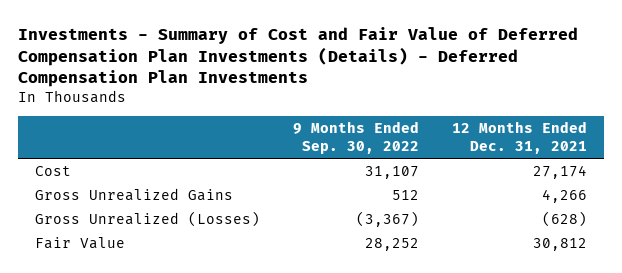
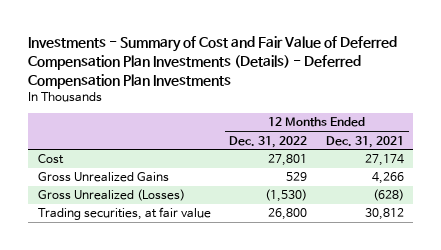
[292,121,419,154] 9 Months Ended Sep. 30, 2022 -> none
none -> [229,135,308,148] Dec. 31, 2022
[34,237,125,250] Fair Value -> [37,207,211,221] Trading securities, at fair value

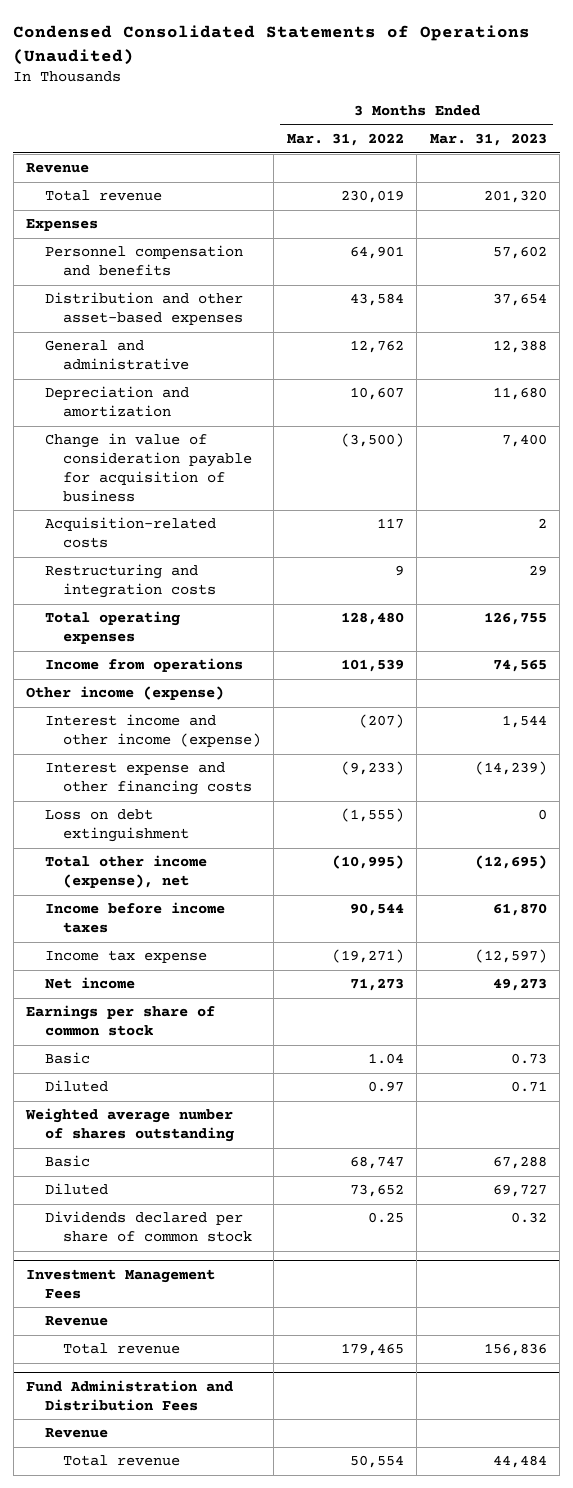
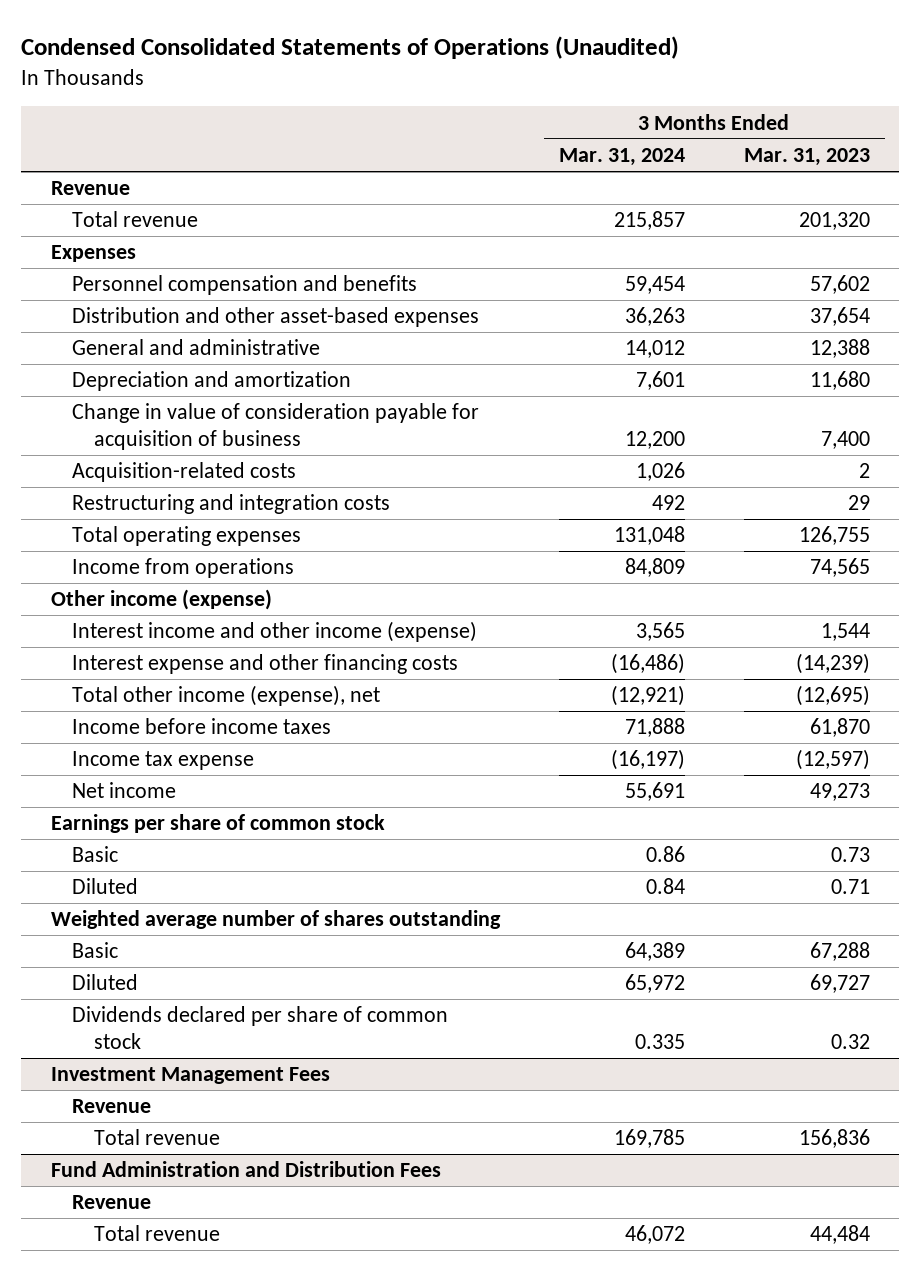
[286,133,404,147] Mar. 31, 2022 -> none
none -> [558,148,685,167] Mar. 31, 2024
[44,809,189,843] Loss on debt extinguishment -> none

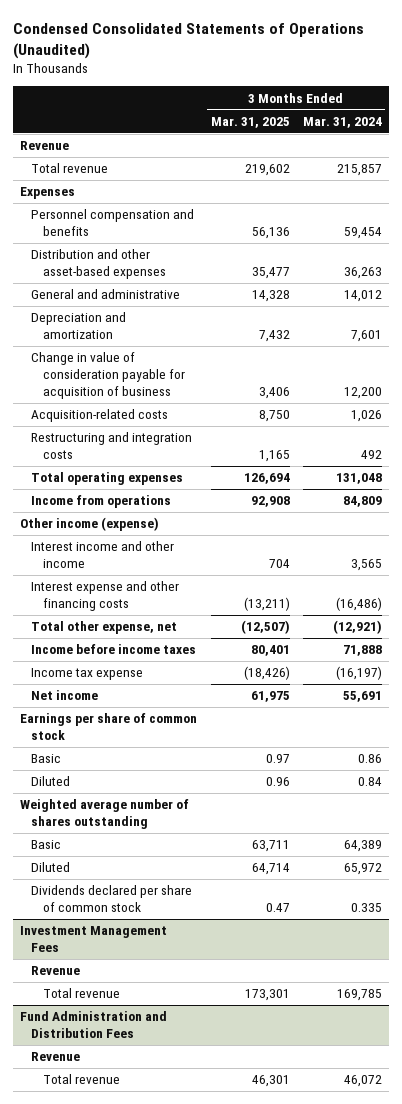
[743,148,870,167] Mar. 31, 2023 -> none
none -> [210,116,290,128] Mar. 31, 2025
[72,621,478,643] Interest income and other income (expense) -> [31,541,175,569] Interest income and other income
[72,685,381,707] Total other income (expense), net -> [31,621,178,635] Total other expense, net

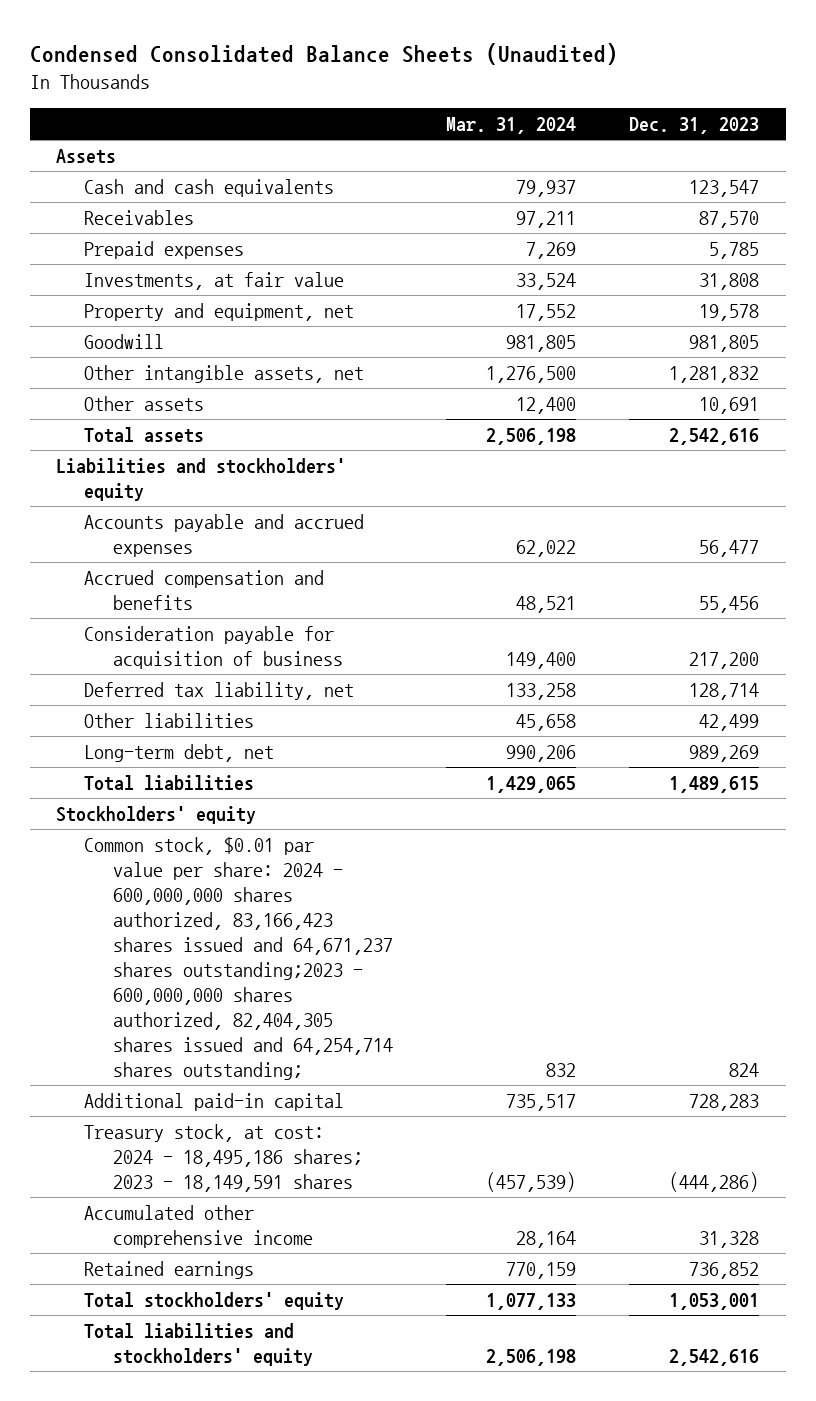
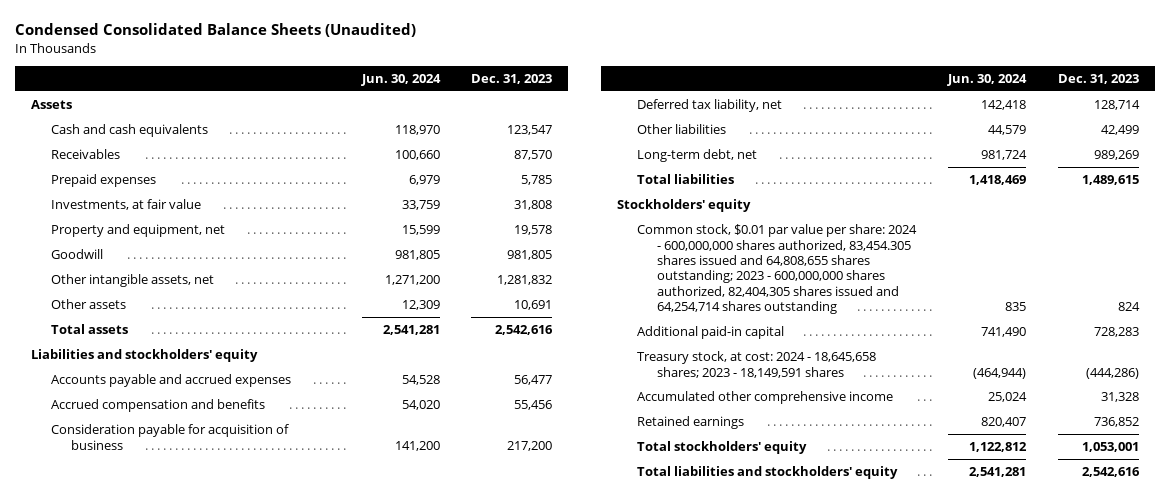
[445,117,576,135] Mar. 31, 2024 -> none
none -> [360,74,441,87] Jun. 30, 2024
[84,836,393,1080] Common stock, $0.01 par value per share: 2024 - 600,000,000 shares authorized, 83,166,423 shares issued and 64,671,237 shares outstanding;2023 - 600,000,000 shares authorized, 82,404,305 shares issued and 64,254,714 shares outstanding; -> [636,224,917,315] Common stock, $0.01 par value per share: 2024 - 600,000,000 shares authorized, 83,454.305 shares issued and 64,808,655 shares outstanding; 2023 - 600,000,000 shares authorized, 82,404,305 shares issued and 64,254,714 shares outstanding
[84,1123,363,1192] Treasury stock, at cost: 2024 - 18,495,186 shares; 2023 - 18,149,591 shares -> [636,351,876,378] Treasury stock, at cost: 2024 - 18,645,658 shares; 2023 - 18,149,591 shares

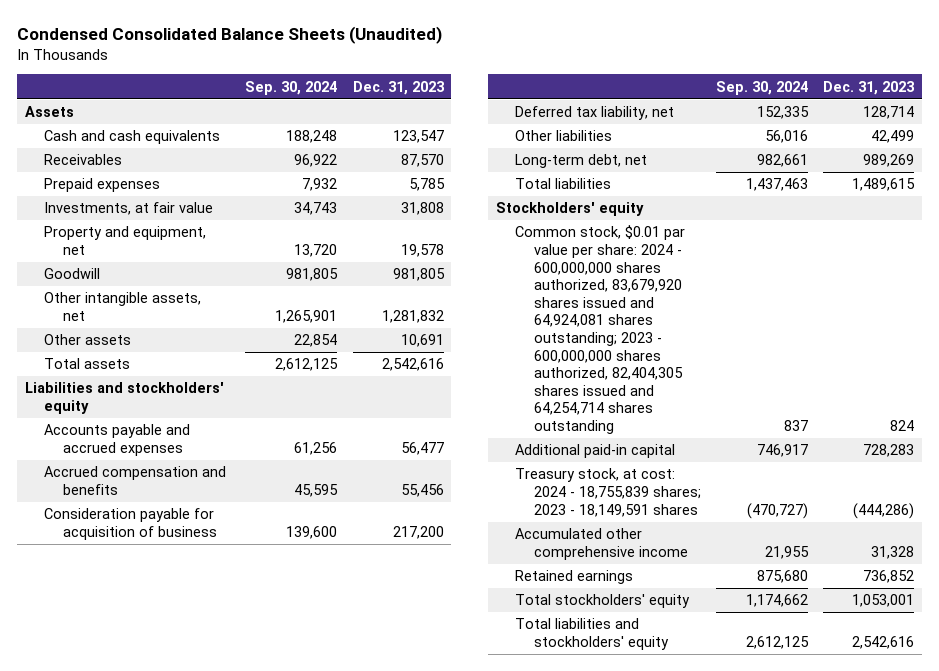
[360,74,441,87] Jun. 30, 2024 -> none
none -> [245,80,338,95] Sep. 30, 2024
[636,224,917,315] Common stock, $0.01 par value per share: 2024 - 600,000,000 shares authorized, 83,454.305 shares issued and 64,808,655 shares outstanding; 2023 - 600,000,000 shares authorized, 82,404,305 shares issued and 64,254,714 shares outstanding -> [514,225,685,434] Common stock, $0.01 par value per share: 2024 - 600,000,000 shares authorized, 83,679,920 shares issued and 64,924,081 shares outstanding; 2023 - 600,000,000 shares authorized, 82,404,305 shares issued and 64,254,714 shares outstanding
[636,351,876,378] Treasury stock, at cost: 2024 - 18,645,658 shares; 2023 - 18,149,591 shares -> [514,468,701,517] Treasury stock, at cost: 2024 - 18,755,839 shares; 2023 - 18,149,591 shares

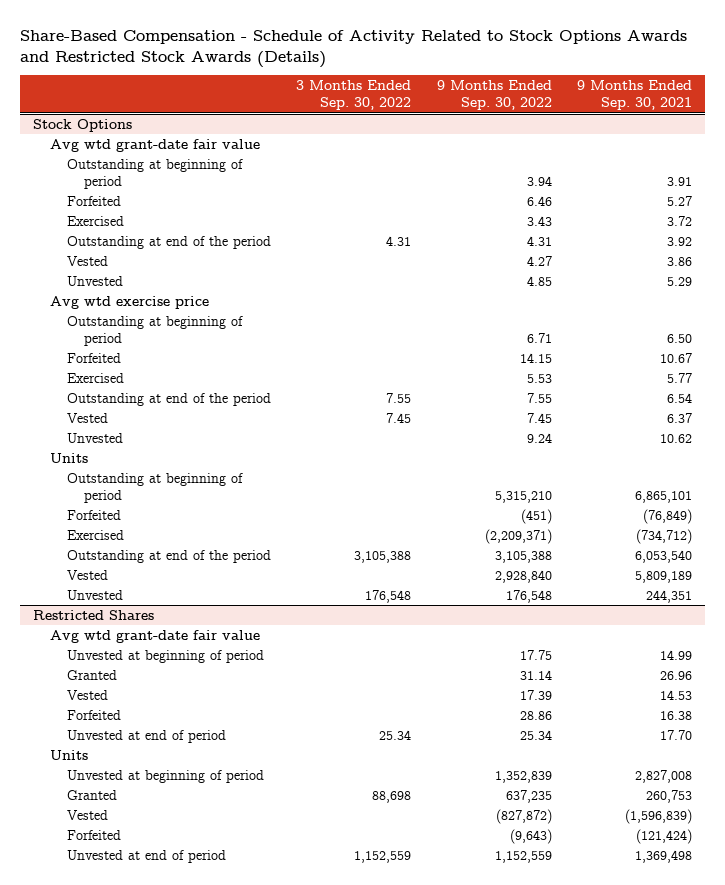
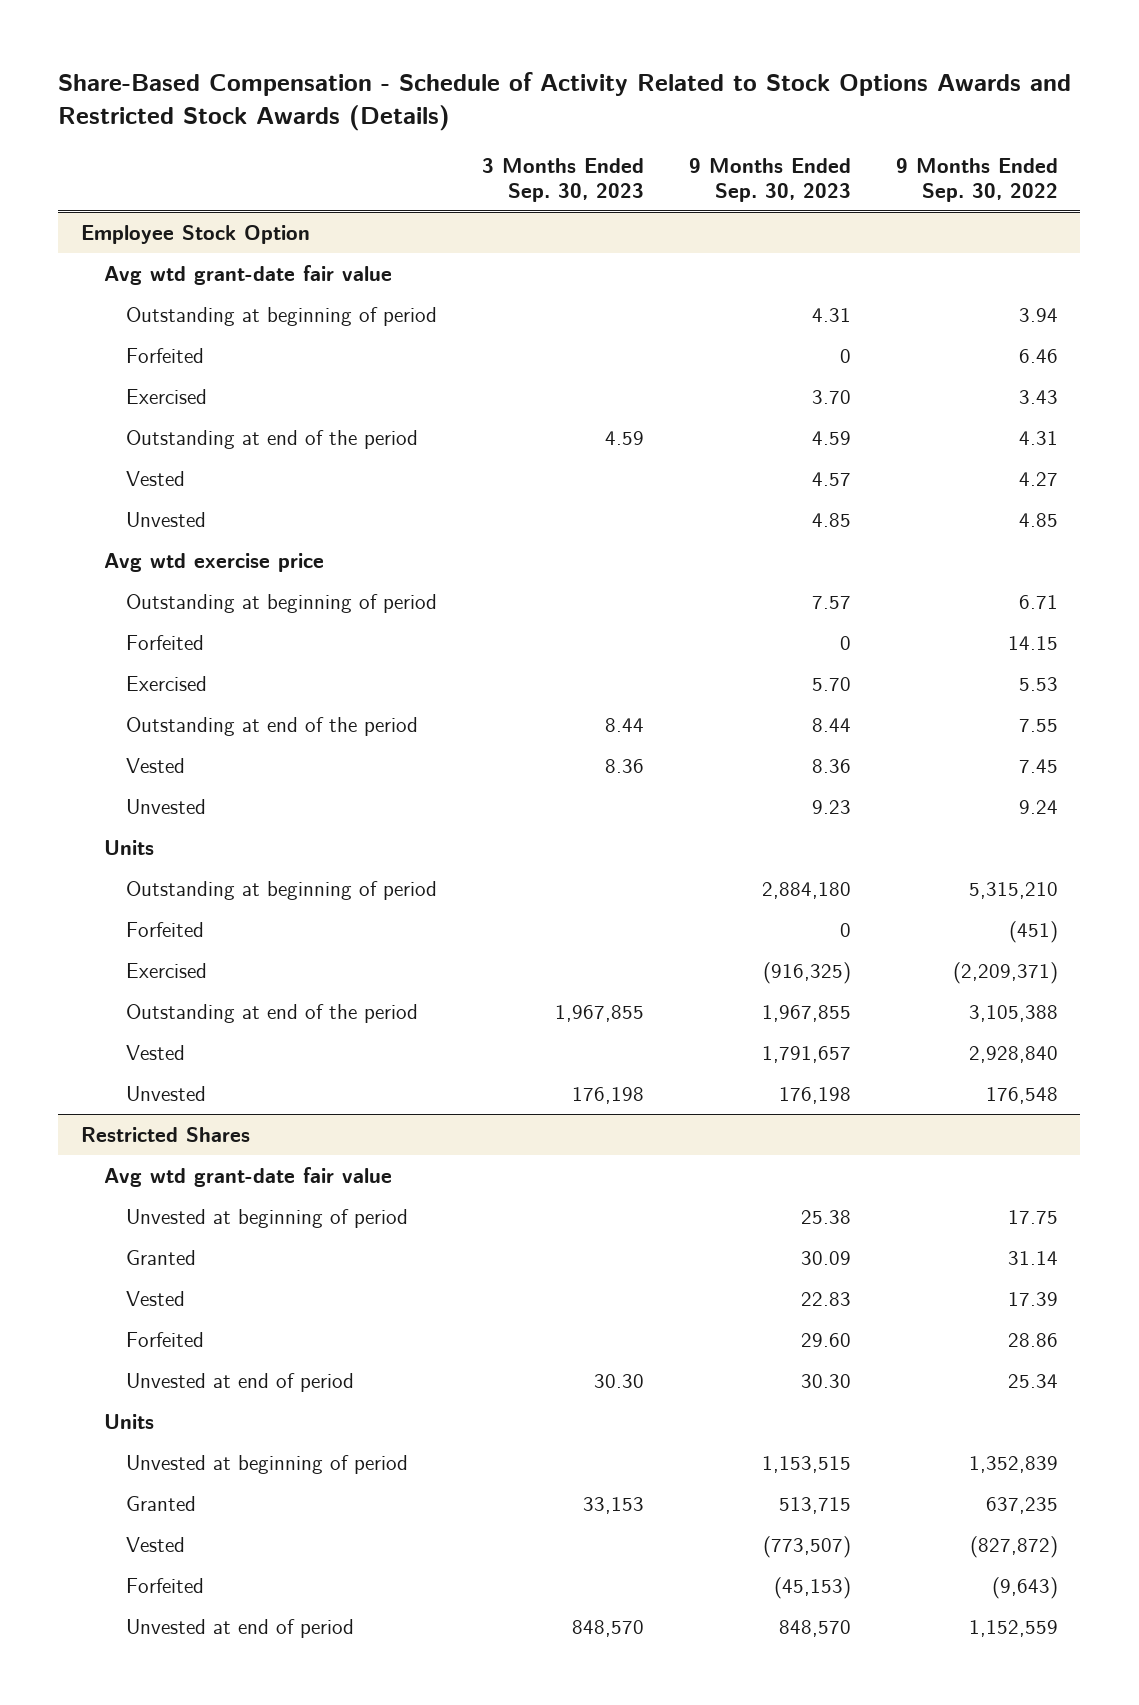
[296,79,412,110] 3 Months Ended Sep. 30, 2022 -> none
[576,79,692,110] 9 Months Ended Sep. 30, 2021 -> none
none -> [482,158,645,202] 3 Months Ended Sep. 30, 2023
none -> [689,158,852,202] 9 Months Ended Sep. 30, 2023
[32,118,132,132] Stock Options -> [80,224,310,244] Employee Stock Option

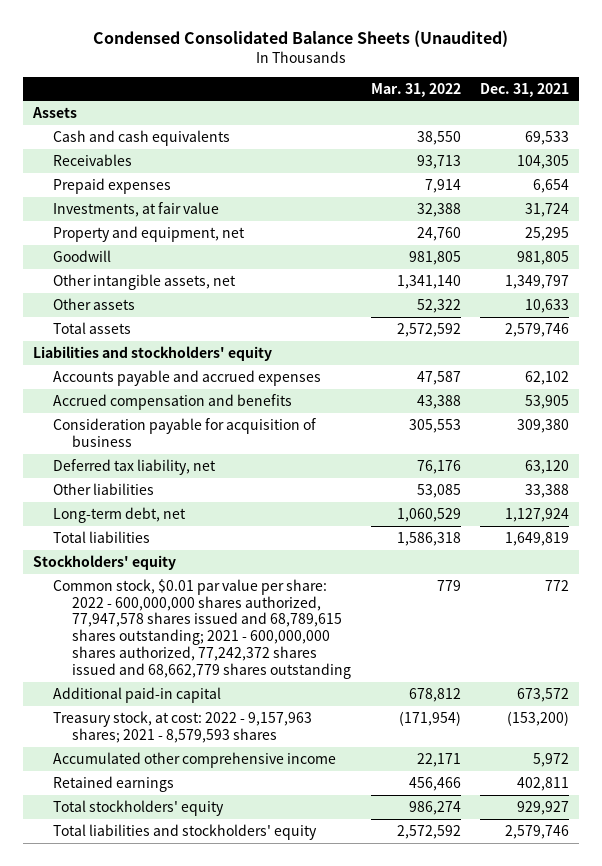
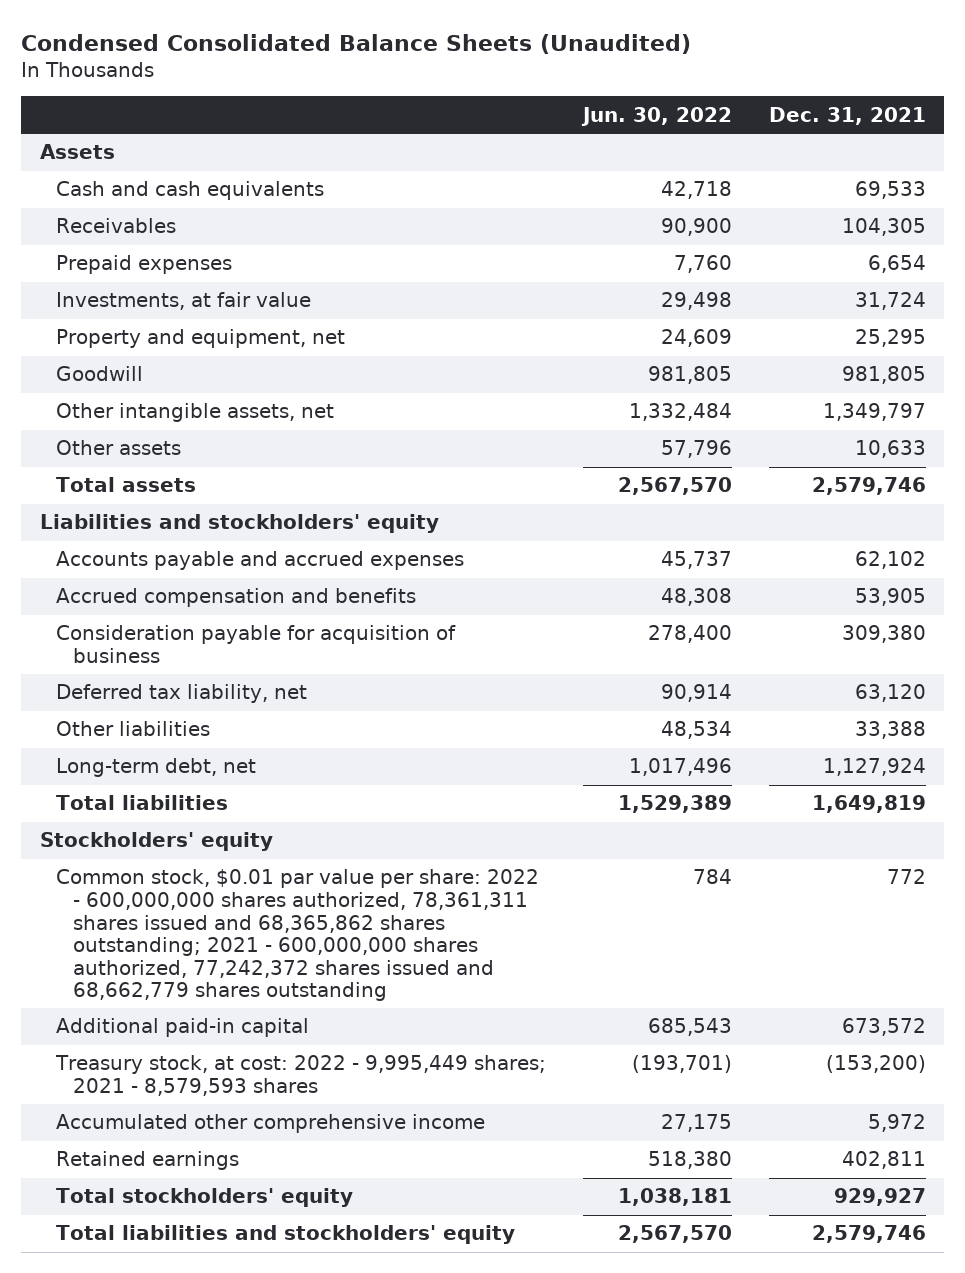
[370,82,461,97] Mar. 31, 2022 -> none
none -> [580,106,732,126] Jun. 30, 2022
[52,578,352,679] Common stock, $0.01 par value per share: 2022 - 600,000,000 shares authorized, 77,947,578 shares issued and 68,789,615 shares outstanding; 2021 - 600,000,000 shares authorized, 77,242,372 shares issued and 68,662,779 shares outstanding -> [56,869,540,1002] Common stock, $0.01 par value per share: 2022 - 600,000,000 shares authorized, 78,361,311 shares issued and 68,365,862 shares outstanding; 2021 - 600,000,000 shares authorized, 77,242,372 shares issued and 68,662,779 shares outstanding
[52,710,312,743] Treasury stock, at cost: 2022 - 9,157,963 shares; 2021 - 8,579,593 shares -> [55,1055,547,1096] Treasury stock, at cost: 2022 - 9,995,449 shares; 2021 - 8,579,593 shares

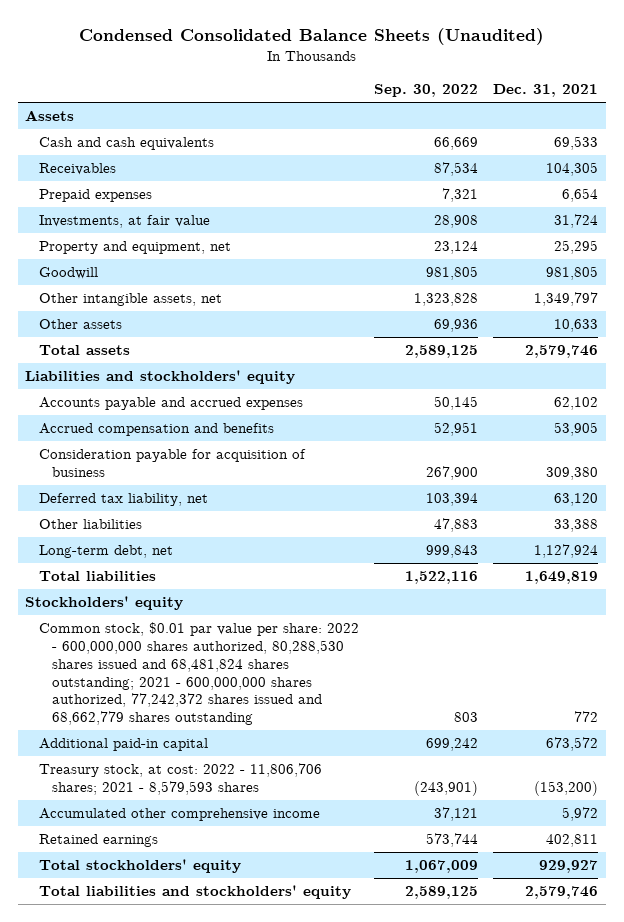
[580,106,732,126] Jun. 30, 2022 -> none
none -> [374,84,479,98] Sep. 30, 2022
[56,869,540,1002] Common stock, $0.01 par value per share: 2022 - 600,000,000 shares authorized, 78,361,311 shares issued and 68,365,862 shares outstanding; 2021 - 600,000,000 shares authorized, 77,242,372 shares issued and 68,662,779 shares outstanding -> [38,622,359,726] Common stock, $0.01 par value per share: 2022 - 600,000,000 shares authorized, 80,288,530 shares issued and 68,481,824 shares outstanding; 2021 - 600,000,000 shares authorized, 77,242,372 shares issued and 68,662,779 shares outstanding
[55,1055,547,1096] Treasury stock, at cost: 2022 - 9,995,449 shares; 2021 - 8,579,593 shares -> [38,763,322,796] Treasury stock, at cost: 2022 - 11,806,706 shares; 2021 - 8,579,593 shares

